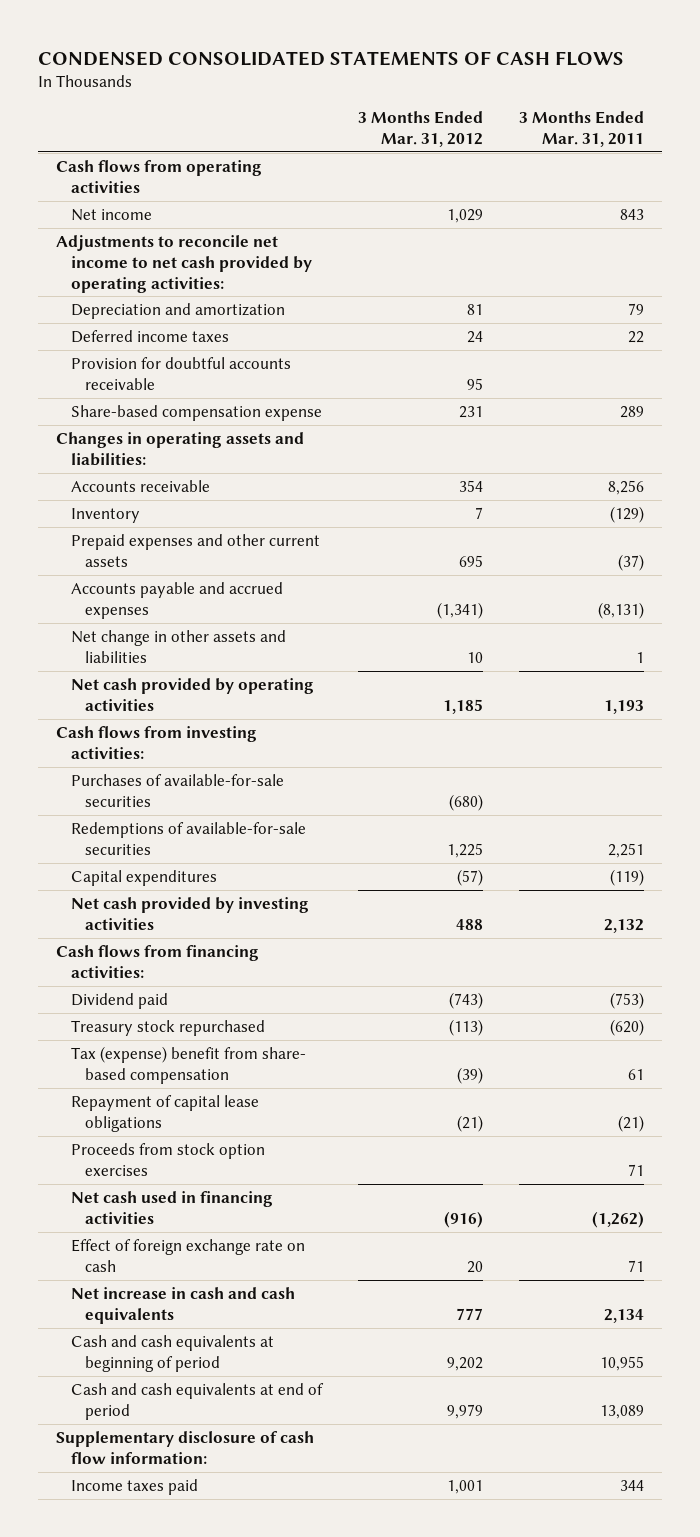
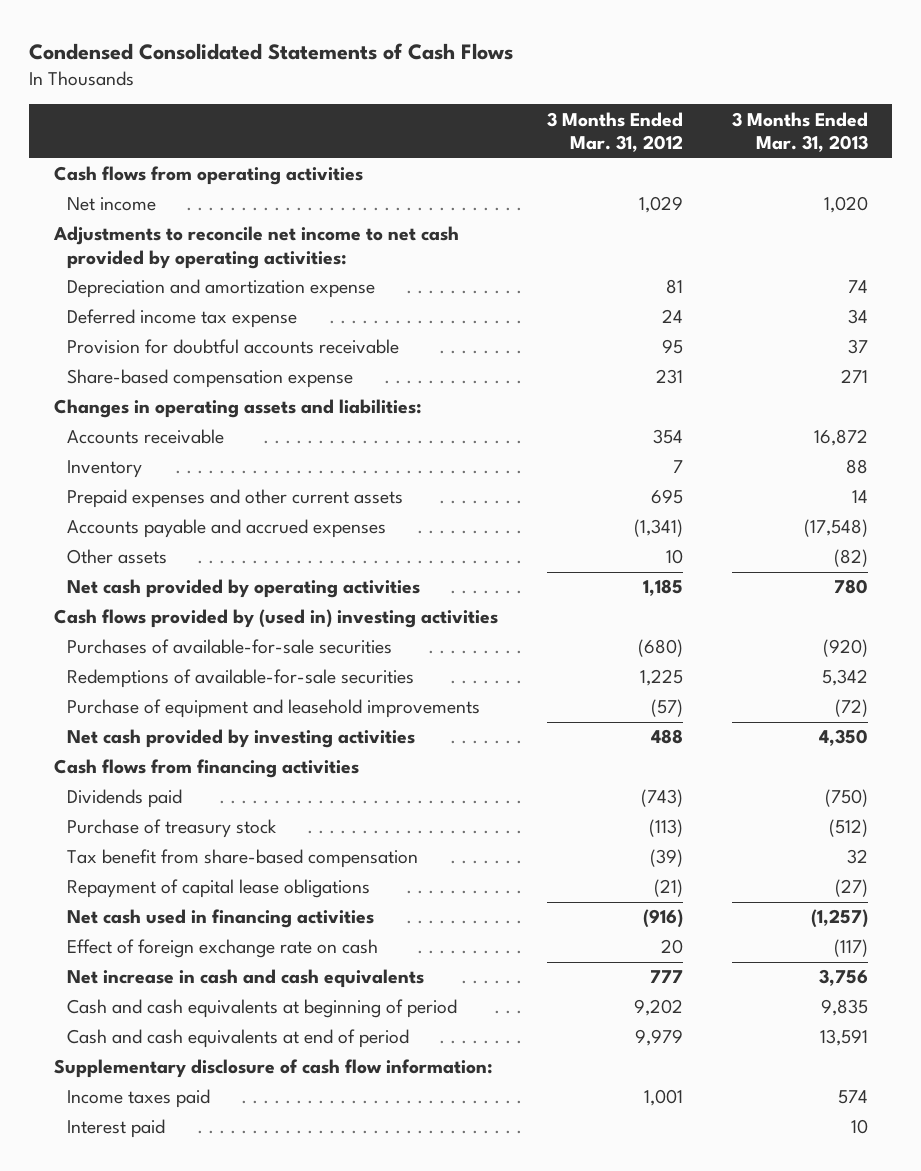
[38,50,625,66] CONDENSED CONSOLIDATED STATEMENTS OF CASH FLOWS -> [29,43,514,61] Condensed Consolidated Statements of Cash Flows
[518,111,644,147] 3 Months Ended Mar. 31, 2011 -> none
none -> [731,111,868,153] 3 Months Ended Mar. 31, 2013
[70,302,285,319] Depreciation and amortization -> [67,279,376,299] Depreciation and amortization expense
[70,329,229,343] Deferred income taxes -> [67,309,298,329] Deferred income tax expense
[70,629,286,663] Net change in other assets and liabilities -> [67,549,168,565] Other assets
[56,725,258,759] Cash flows from investing activities: -> [53,609,498,629] Cash flows provided by (used in) investing activities
[70,869,217,886] Capital expenditures -> [67,699,481,719] Purchase of equipment and leasehold improvements
[56,944,260,978] Cash flows from financing activities: -> [53,759,359,779] Cash flows from financing activities
[70,992,168,1009] Dividend paid -> [67,789,183,809] Dividends paid
[70,1019,265,1036] Treasury stock repurchased -> [67,819,278,839] Purchase of treasury stock
[70,1045,306,1084] Tax (expense) benefit from share- based compensation -> [67,849,419,869] Tax benefit from share-based compensation
[70,1142,265,1176] Proceeds from stock option exercises -> none
none -> [67,1119,166,1139] Interest paid

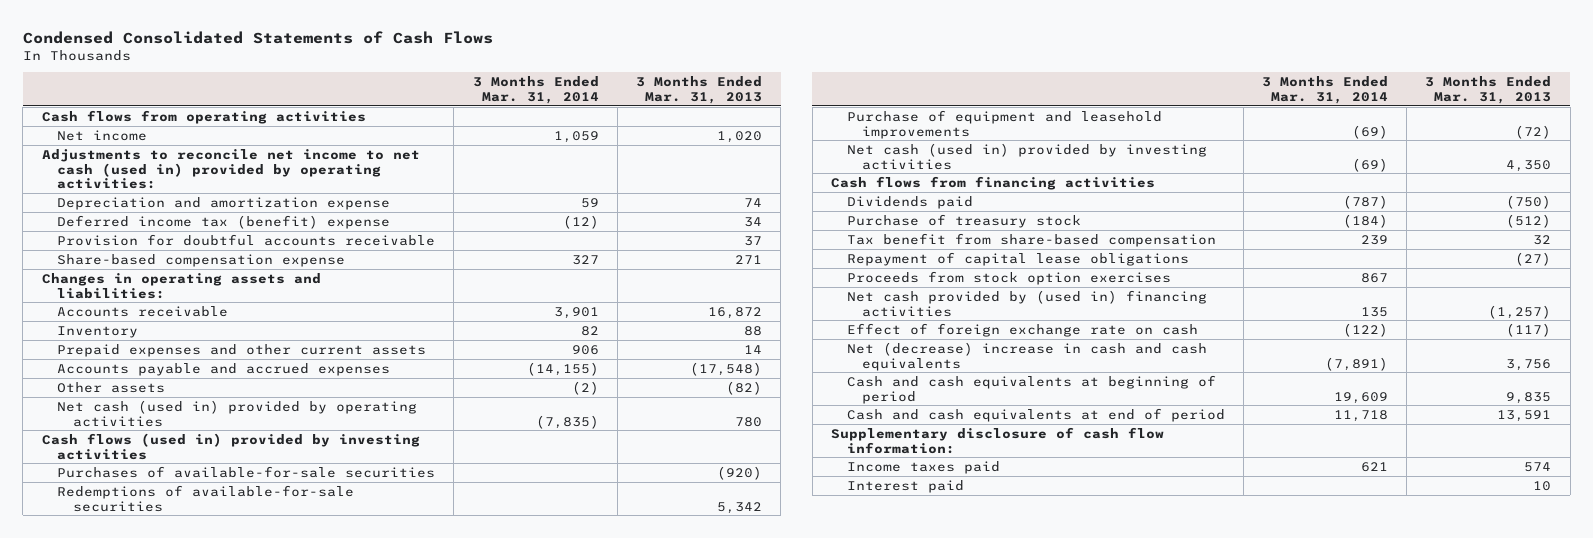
[546,111,683,153] 3 Months Ended Mar. 31, 2012 -> none
none -> [472,76,599,104] 3 Months Ended Mar. 31, 2014
[52,226,459,269] Adjustments to reconcile net income to net cash provided by operating activities: -> [41,148,420,190] Adjustments to reconcile net income to net cash (used in) provided by operating activities:
[67,309,298,329] Deferred income tax expense -> [57,214,391,229] Deferred income tax (benefit) expense
[67,579,421,599] Net cash provided by operating activities -> [57,399,418,427] Net cash (used in) provided by operating activities
[53,609,498,629] Cash flows provided by (used in) investing activities -> [41,432,420,460] Cash flows (used in) provided by investing activities
[67,729,416,749] Net cash provided by investing activities -> [846,142,1207,170] Net cash (used in) provided by investing activities
none -> [846,270,1171,285] Proceeds from stock option exercises
[67,909,375,929] Net cash used in financing activities -> [846,289,1207,317] Net cash provided by (used in) financing activities
[67,969,425,989] Net increase in cash and cash equivalents -> [846,341,1207,371] Net (decrease) increase in cash and cash equivalents

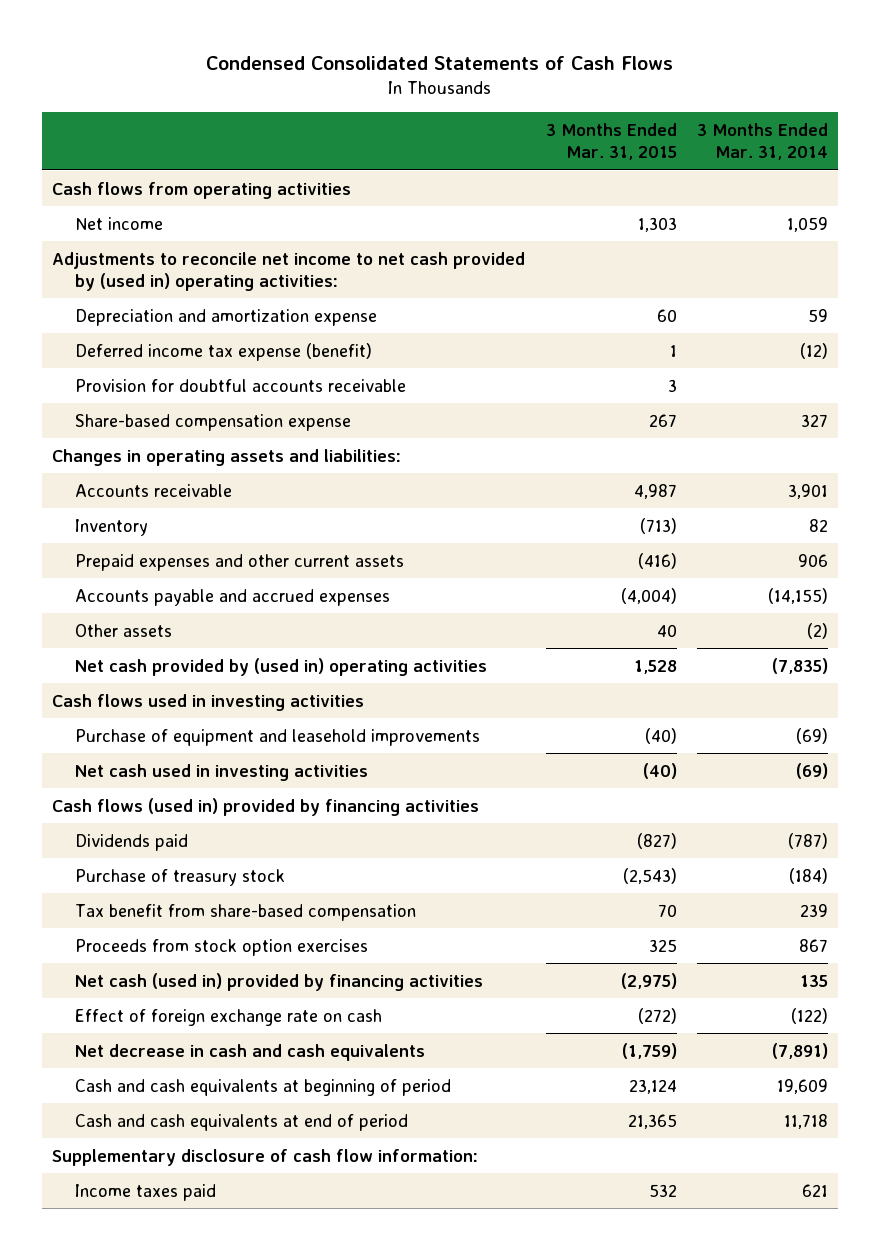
[635,76,762,104] 3 Months Ended Mar. 31, 2013 -> none
none -> [545,122,677,161] 3 Months Ended Mar. 31, 2015
[41,148,420,190] Adjustments to reconcile net income to net cash (used in) provided by operating activities: -> [52,251,526,291] Adjustments to reconcile net income to net cash provided by (used in) operating activities:
[57,214,391,229] Deferred income tax (benefit) expense -> [74,342,372,361] Deferred income tax expense (benefit)
[57,465,436,478] Purchases of available-for-sale securities -> none
[57,484,355,512] Redemptions of available-for-sale securities -> none
[57,399,418,427] Net cash (used in) provided by operating activities -> [74,657,487,676] Net cash provided by (used in) operating activities
[41,432,420,460] Cash flows (used in) provided by investing activities -> [52,693,365,711] Cash flows used in investing activities
[846,142,1207,170] Net cash (used in) provided by investing activities -> [74,763,368,781] Net cash used in investing activities
[831,175,1156,190] Cash flows from financing activities -> [52,797,480,816] Cash flows (used in) provided by financing activities
[846,251,1189,266] Repayment of capital lease obligations -> none
[846,289,1207,317] Net cash provided by (used in) financing activities -> [74,972,483,991] Net cash (used in) provided by financing activities
[846,341,1207,371] Net (decrease) increase in cash and cash equivalents -> [74,1043,425,1061] Net decrease in cash and cash equivalents
[846,479,964,493] Interest paid -> none

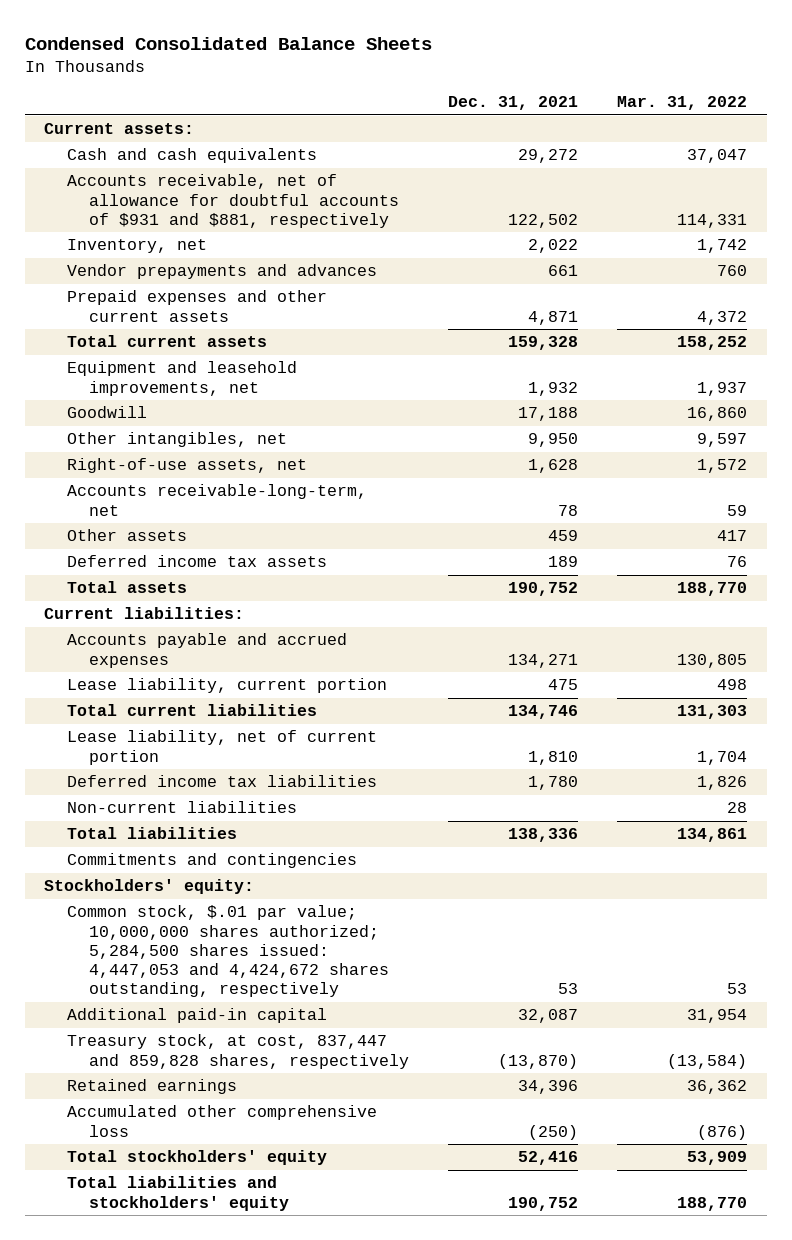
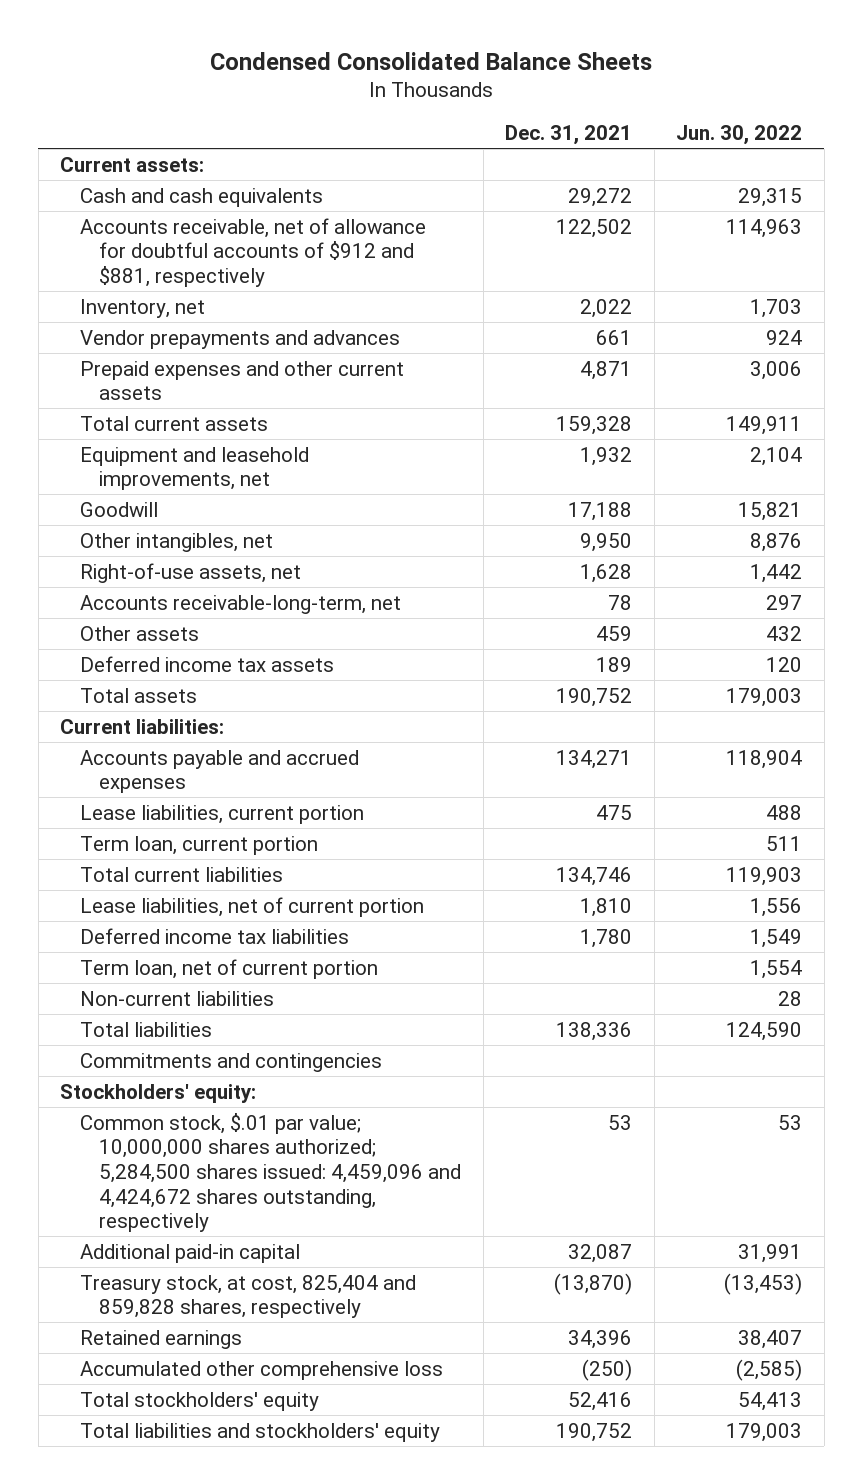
[617,96,748,111] Mar. 31, 2022 -> none
none -> [676,125,803,146] Jun. 30, 2022
[66,174,400,228] Accounts receivable, net of allowance for doubtful accounts of $931 and $881, respectively -> [79,217,426,287] Accounts receivable, net of allowance for doubtful accounts of $912 and $881, respectively
[66,678,387,694] Lease liability, current portion -> [79,804,364,824] Lease liabilities, current portion
none -> [79,835,318,855] Term loan, current portion
[66,730,377,765] Lease liability, net of current portion -> [79,896,424,917] Lease liabilities, net of current portion
none -> [79,958,378,979] Term loan, net of current portion
[66,905,390,998] Common stock, $.01 par value; 10,000,000 shares authorized; 5,284,500 shares issued: 4,447,053 and 4,424,672 shares outstanding, respectively -> [79,1112,462,1233] Common stock, $.01 par value; 10,000,000 shares authorized; 5,284,500 shares issued: 4,459,096 and 4,424,672 shares outstanding, respectively
[66,1034,410,1069] Treasury stock, at cost, 837,447 and 859,828 shares, respectively -> [79,1274,416,1319] Treasury stock, at cost, 825,404 and 859,828 shares, respectively

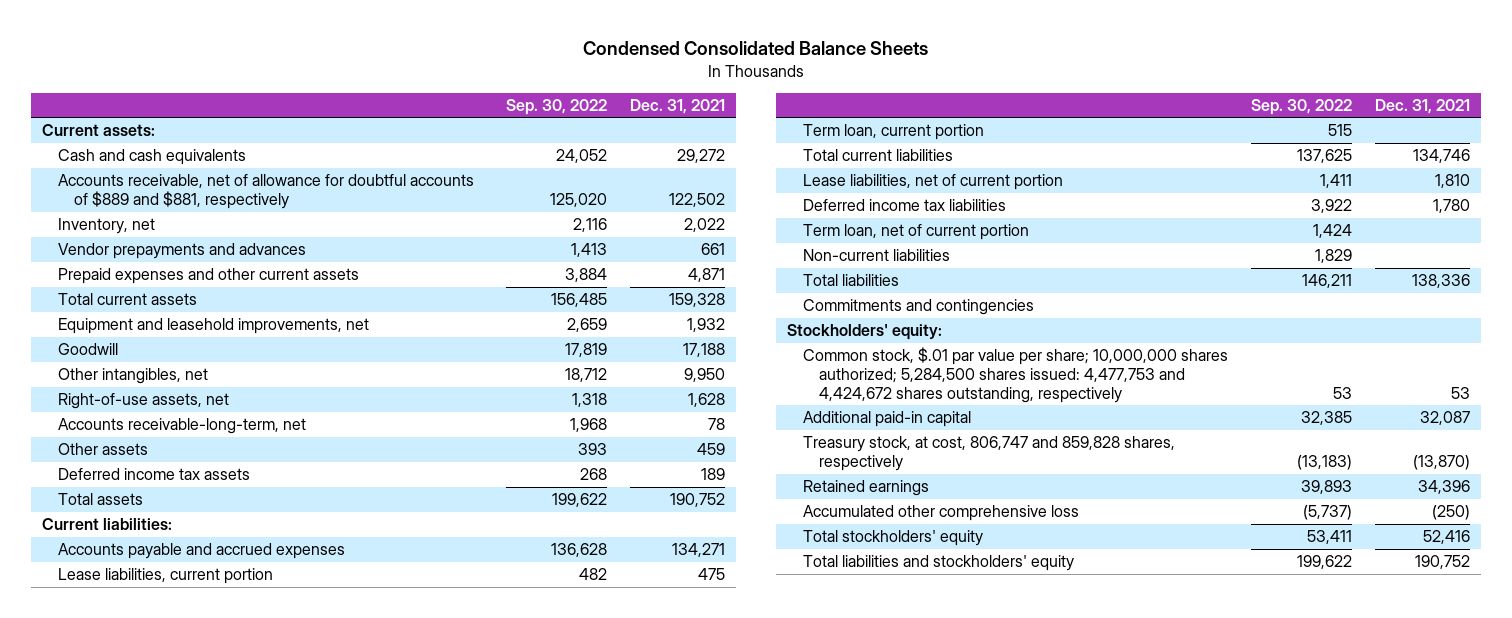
[676,125,803,146] Jun. 30, 2022 -> none
none -> [505,98,607,115] Sep. 30, 2022
[79,217,426,287] Accounts receivable, net of allowance for doubtful accounts of $912 and $881, respectively -> [57,174,474,210] Accounts receivable, net of allowance for doubtful accounts of $889 and $881, respectively
[79,1112,462,1233] Common stock, $.01 par value; 10,000,000 shares authorized; 5,284,500 shares issued: 4,459,096 and 4,424,672 shares outstanding, respectively -> [802,347,1228,403] Common stock, $.01 par value per share; 10,000,000 shares authorized; 5,284,500 shares issued: 4,477,753 and 4,424,672 shares outstanding, respectively
[79,1274,416,1319] Treasury stock, at cost, 825,404 and 859,828 shares, respectively -> [802,436,1175,472] Treasury stock, at cost, 806,747 and 859,828 shares, respectively

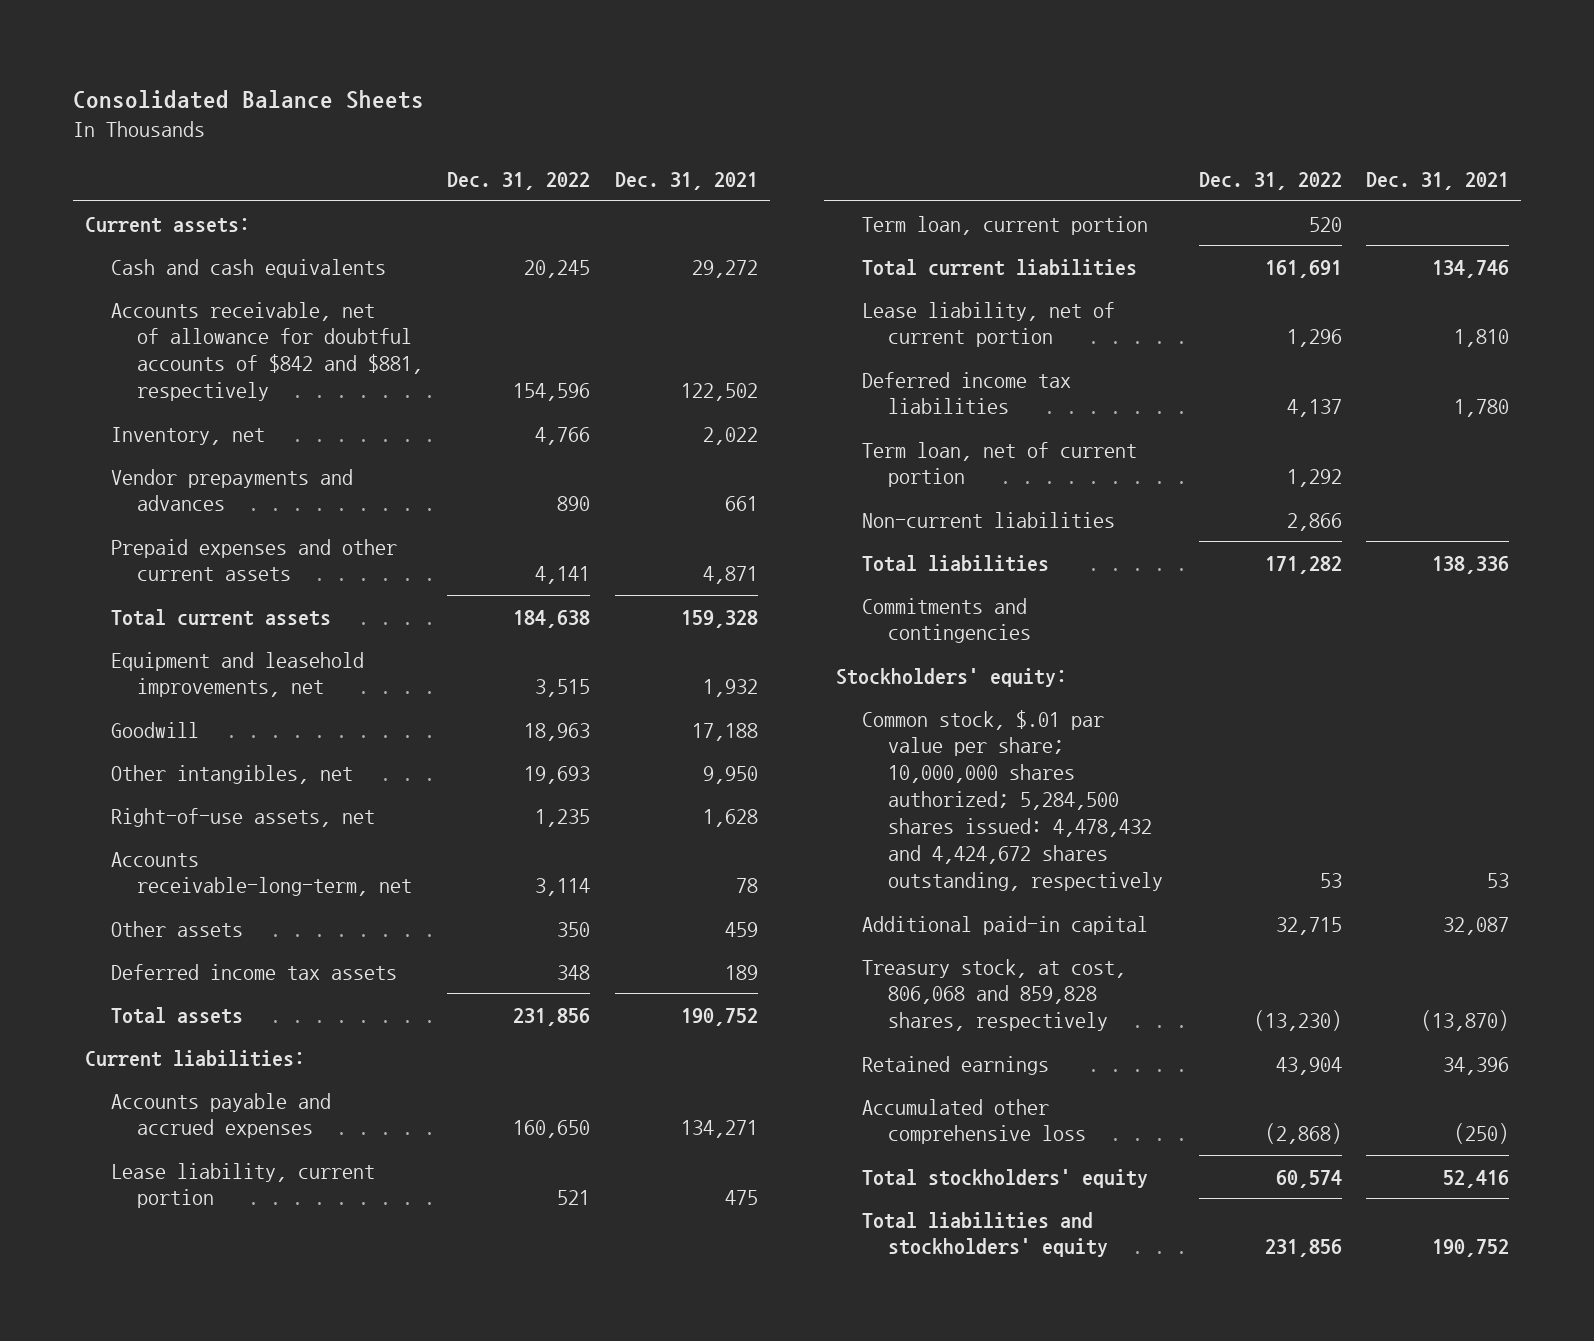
[582,41,928,56] Condensed Consolidated Balance Sheets -> [72,89,424,109] Consolidated Balance Sheets
[505,98,607,115] Sep. 30, 2022 -> none
none -> [447,172,591,191] Dec. 31, 2022
[57,174,474,210] Accounts receivable, net of allowance for doubtful accounts of $889 and $881, respectively -> [111,301,424,402] Accounts receivable, net of allowance for doubtful accounts of $842 and $881, respectively
[57,568,273,585] Lease liabilities, current portion -> [111,1162,376,1209] Lease liability, current portion
[802,174,1063,191] Lease liabilities, net of current portion -> [862,301,1116,348] Lease liability, net of current portion
[802,347,1228,403] Common stock, $.01 par value per share; 10,000,000 shares authorized; 5,284,500 shares issued: 4,477,753 and 4,424,672 shares outstanding, respectively -> [862,709,1164,892] Common stock, $.01 par value per share; 10,000,000 shares authorized; 5,284,500 shares issued: 4,478,432 and 4,424,672 shares outstanding, respectively
[802,436,1175,472] Treasury stock, at cost, 806,747 and 859,828 shares, respectively -> [862,958,1127,1032] Treasury stock, at cost, 806,068 and 859,828 shares, respectively

